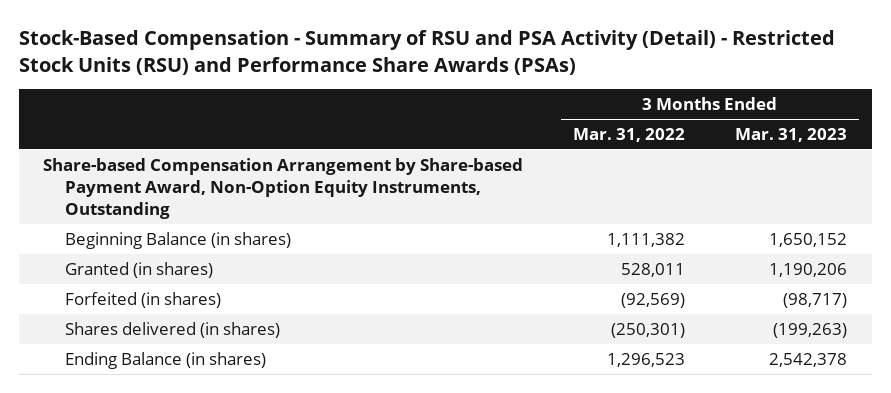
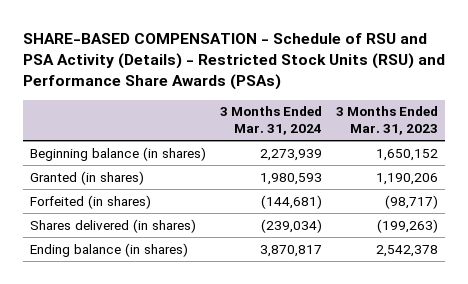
[18,30,835,75] Stock-Based Compensation - Summary of RSU and PSA Activity (Detail) - Restricted Stock Units (RSU) and Performance Share Awards (PSAs) -> [22,32,445,90] SHARE-BASED COMPENSATION - Schedule of RSU and PSA Activity (Details) - Restricted Stock Units (RSU) and Performance Share Awards (PSAs)
[573,128,686,143] Mar. 31, 2022 -> none
none -> [220,106,323,135] 3 Months Ended Mar. 31, 2024
[43,158,524,219] Share-based Compensation Arrangement by Share-based Payment Award, Non-Option Equity Instruments, Outstanding -> none
[65,232,292,250] Beginning Balance (in shares) -> [29,146,206,161] Beginning balance (in shares)
[65,352,267,370] Ending Balance (in shares) -> [29,242,188,257] Ending balance (in shares)

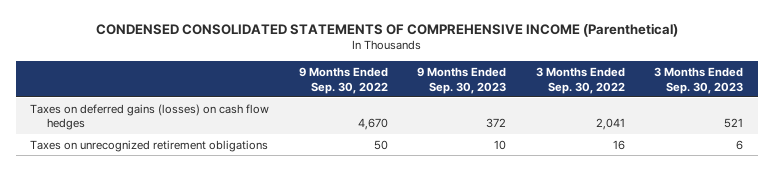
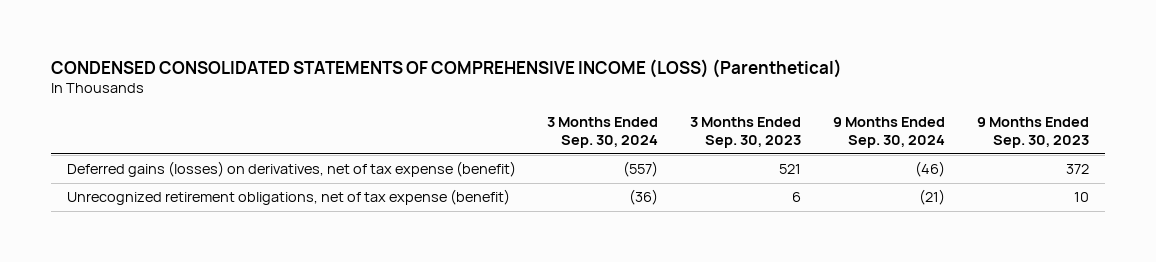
[95,22,678,37] CONDENSED CONSOLIDATED STATEMENTS OF COMPREHENSIVE INCOME (Parenthetical) -> [50,58,842,78] CONDENSED CONSOLIDATED STATEMENTS OF COMPREHENSIVE INCOME (LOSS) (Parenthetical)
[298,66,388,94] 9 Months Ended Sep. 30, 2022 -> none
[535,66,625,94] 3 Months Ended Sep. 30, 2022 -> none
none -> [547,117,659,149] 3 Months Ended Sep. 30, 2024
none -> [833,117,946,149] 9 Months Ended Sep. 30, 2024
[30,103,270,131] Taxes on deferred gains (losses) on cash flow hedges -> [66,161,516,178] Deferred gains (losses) on derivatives, net of tax expense (benefit)
[30,139,269,152] Taxes on unrecognized retirement obligations -> [66,189,510,206] Unrecognized retirement obligations, net of tax expense (benefit)

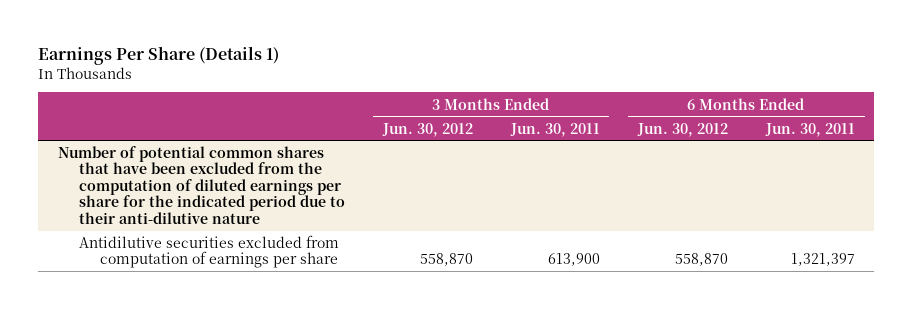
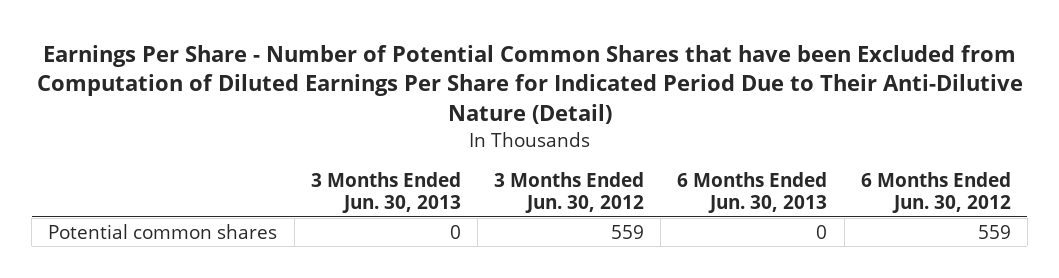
[38,45,280,65] Earnings Per Share (Details 1) -> [36,44,1023,125] Earnings Per Share - Number of Potential Common Shares that have been Excluded from Computation of Diluted Earnings Per Share for Indicated Period Due to Their Anti-Dilutive Nature (Detail)
[509,122,600,137] Jun. 30, 2011 -> none
[764,122,855,137] Jun. 30, 2011 -> none
none -> [310,172,461,214] 3 Months Ended Jun. 30, 2013
none -> [677,172,828,214] 6 Months Ended Jun. 30, 2013
[57,146,345,224] Number of potential common shares that have been excluded from the computation of diluted earnings per share for the indicated period due to their anti-dilutive nature -> none
[78,235,339,269] Antidilutive securities excluded from computation of earnings per share -> none
none -> [48,223,278,239] Potential common shares

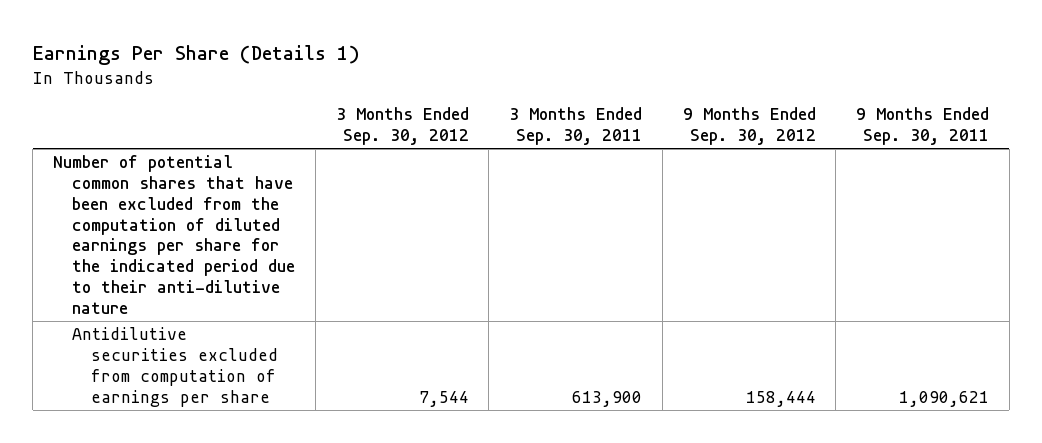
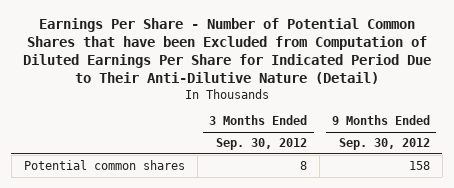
[32,45,360,66] Earnings Per Share (Details 1) -> [22,18,431,85] Earnings Per Share - Number of Potential Common Shares that have been Excluded from Computation of Diluted Earnings Per Share for Indicated Period Due to Their Anti-Dilutive Nature (Detail)
[509,107,643,146] 3 Months Ended Sep. 30, 2011 -> none
[856,107,990,146] 9 Months Ended Sep. 30, 2011 -> none
[53,155,296,314] Number of potential common shares that have been excluded from the computation of diluted earnings per share for the indicated period due to their anti-dilutive nature -> none
[72,327,279,407] Antidilutive securities excluded from computation of earnings per share -> none
none -> [23,160,185,171] Potential common shares

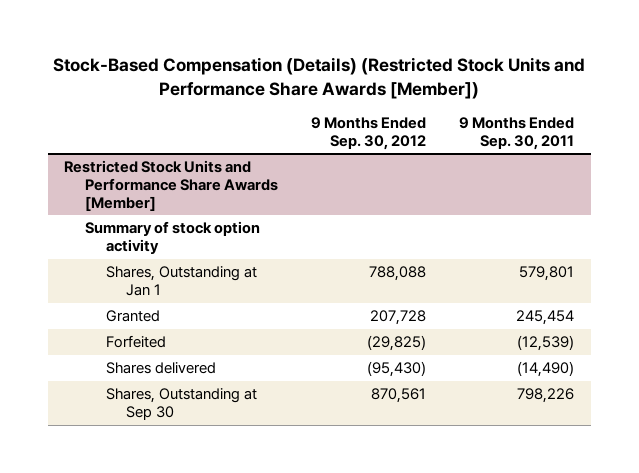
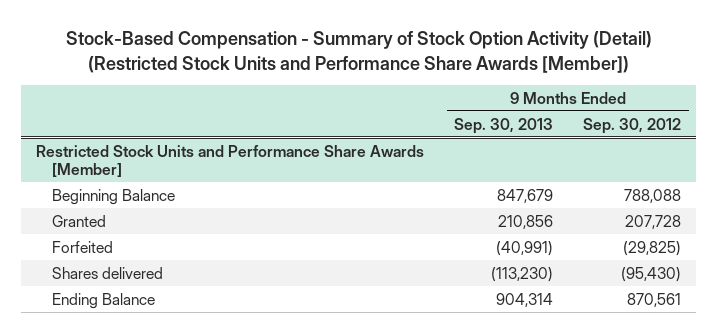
[53,57,586,99] Stock-Based Compensation (Details) (Restricted Stock Units and Performance Share Awards [Member]) -> [65,31,652,73] Stock-Based Compensation - Summary of Stock Option Activity (Detail) (Restricted Stock Units and Performance Share Awards [Member])
[459,116,575,150] 9 Months Ended Sep. 30, 2011 -> none
none -> [454,117,554,134] Sep. 30, 2013
[85,221,261,255] Summary of stock option activity -> none
[105,266,257,297] Shares, Outstanding at Jan 1 -> [52,188,176,205] Beginning Balance
[105,388,257,421] Shares, Outstanding at Sep 30 -> [52,292,156,309] Ending Balance

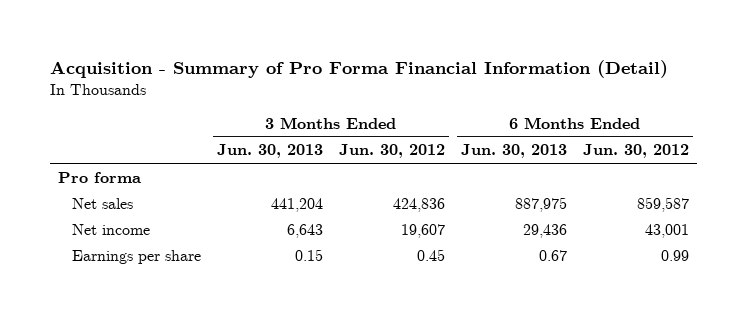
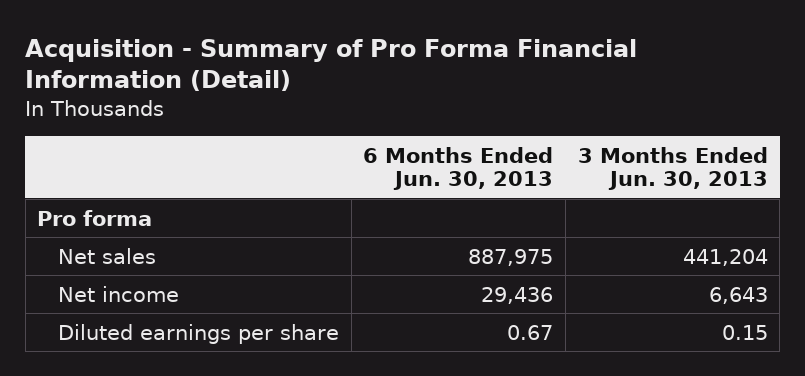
[339,144,446,159] Jun. 30, 2012 -> none
[582,144,689,159] Jun. 30, 2012 -> none
[72,249,202,264] Earnings per share -> [57,323,339,344] Diluted earnings per share

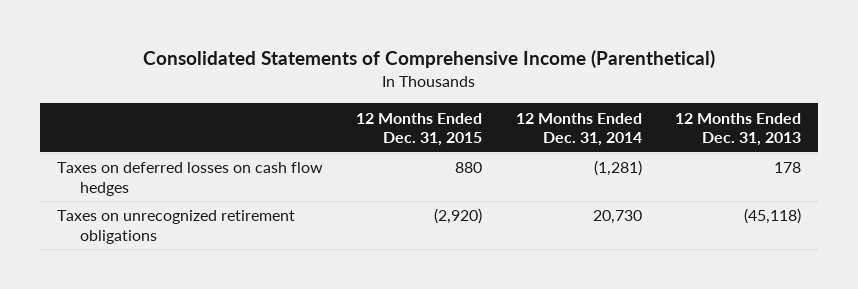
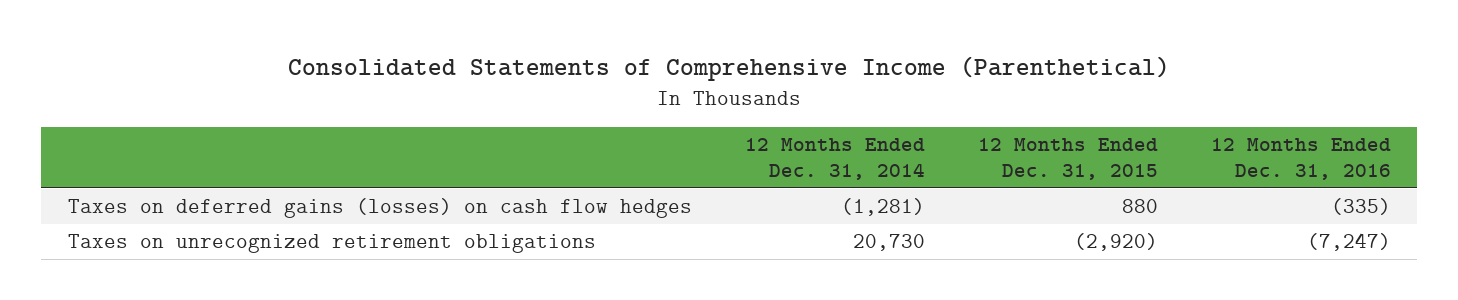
[675,112,802,146] 12 Months Ended Dec. 31, 2013 -> none
none -> [1210,138,1391,180] 12 Months Ended Dec. 31, 2016
[57,162,324,196] Taxes on deferred losses on cash flow hedges -> [67,198,692,219] Taxes on deferred gains (losses) on cash flow hedges

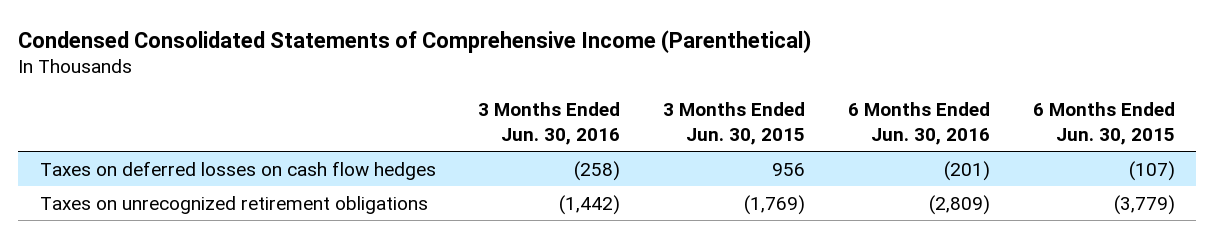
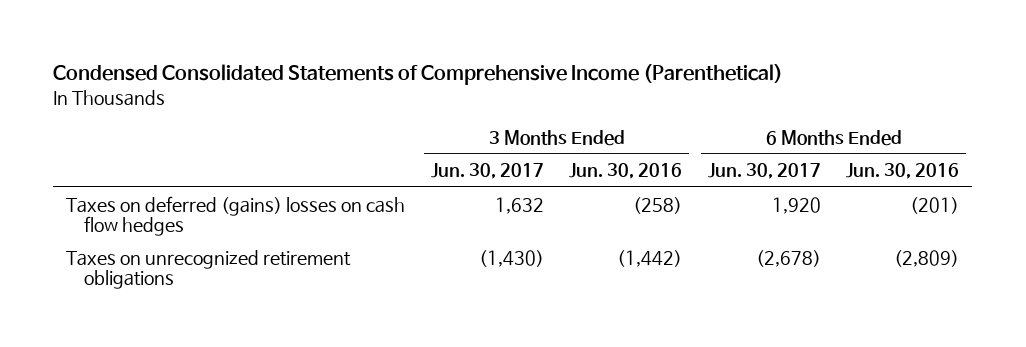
[663,102,806,145] 3 Months Ended Jun. 30, 2015 -> none
[1032,102,1175,145] 6 Months Ended Jun. 30, 2015 -> none
none -> [430,163,544,180] Jun. 30, 2017
none -> [707,163,821,180] Jun. 30, 2017
[39,160,436,180] Taxes on deferred losses on cash flow hedges -> [66,195,406,237] Taxes on deferred (gains) losses on cash flow hedges

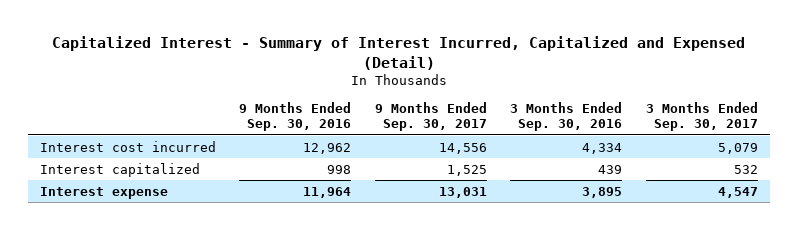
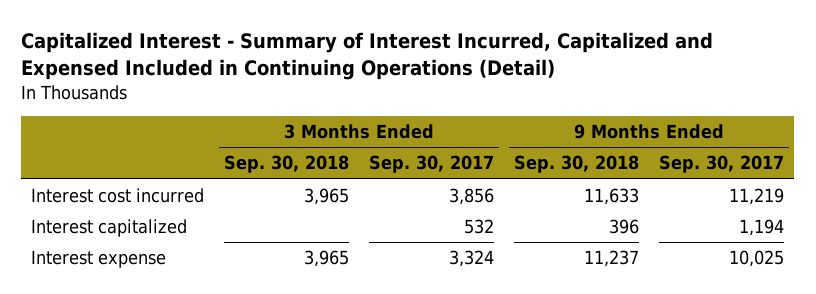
[51,35,745,70] Capitalized Interest - Summary of Interest Incurred, Capitalized and Expensed (Detail) -> [21,32,714,81] Capitalized Interest - Summary of Interest Incurred, Capitalized and Expensed Included in Continuing Operations (Detail)
[239,102,352,132] 9 Months Ended Sep. 30, 2016 -> none
[510,102,623,132] 3 Months Ended Sep. 30, 2016 -> none
none -> [224,155,350,174] Sep. 30, 2018
none -> [514,155,640,174] Sep. 30, 2018
[438,142,487,154] 14,556 -> [729,187,785,205] 11,219
[718,142,759,154] 5,079 -> [449,187,495,205] 3,856
[446,164,487,176] 1,525 -> [739,218,785,236] 1,194
[438,186,487,198] 13,031 -> [729,249,785,267] 10,025
[718,186,759,198] 4,547 -> [449,249,495,267] 3,324

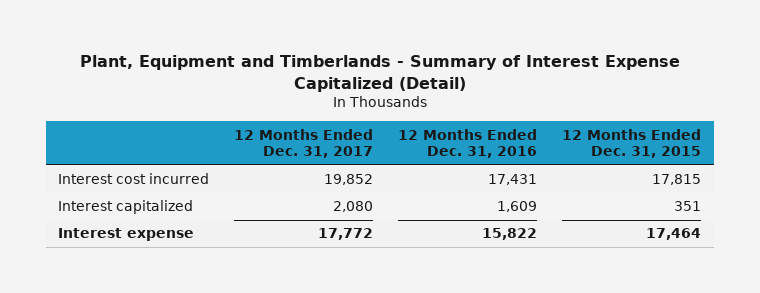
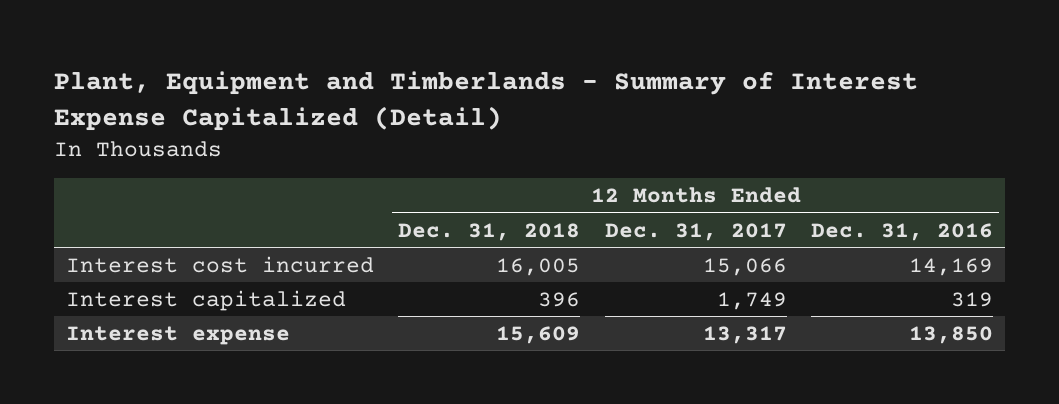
[562,128,702,159] 12 Months Ended Dec. 31, 2015 -> none
none -> [398,222,581,241] Dec. 31, 2018
[324,174,374,186] 19,852 -> [702,257,787,276] 15,066
[488,174,538,186] 17,431 -> [908,257,993,276] 14,169
[333,201,374,213] 2,080 -> [716,291,787,310] 1,749
[497,201,538,213] 1,609 -> [950,291,993,307] 319
[318,228,374,241] 17,772 -> [702,325,787,344] 13,317
[482,228,538,241] 15,822 -> [908,325,993,344] 13,850

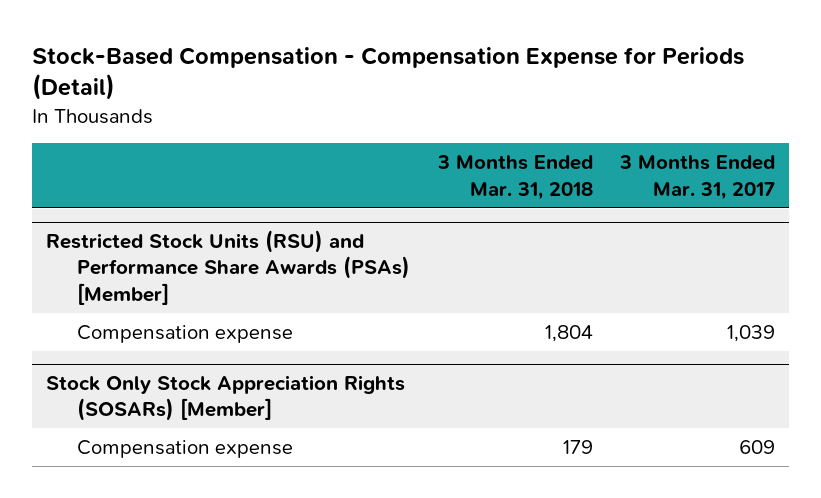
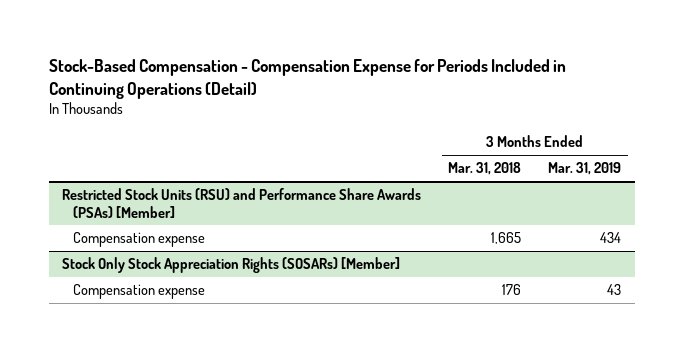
[32,46,745,101] Stock-Based Compensation - Compensation Expense for Periods (Detail) -> [49,58,567,99] Stock-Based Compensation - Compensation Expense for Periods Included in Continuing Operations (Detail)
[619,155,776,200] 3 Months Ended Mar. 31, 2017 -> none
none -> [548,162,622,176] Mar. 31, 2019
[544,324,593,342] 1,804 -> [491,232,522,245] 1,665
[562,439,593,454] 179 -> [502,284,522,296] 176

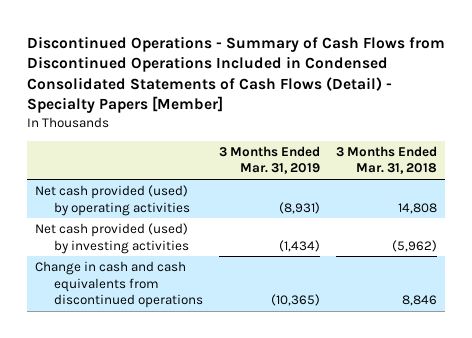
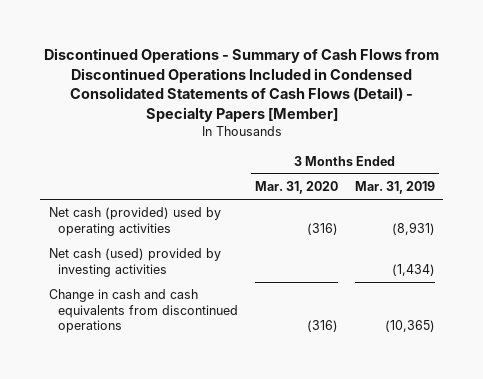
[336,145,438,175] 3 Months Ended Mar. 31, 2018 -> none
none -> [254,181,338,195] Mar. 31, 2020
[34,185,190,216] Net cash provided (used) by operating activities -> [48,207,221,236] Net cash (provided) used by operating activities
[34,223,189,254] Net cash provided (used) by investing activities -> [48,248,221,277] Net cash (used) provided by investing activities

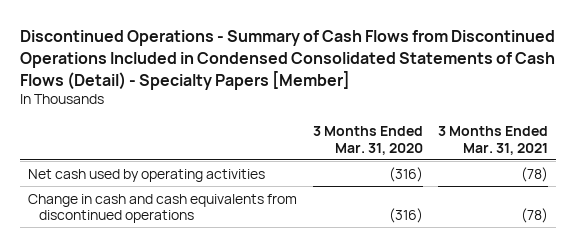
[354,181,435,195] Mar. 31, 2019 -> none
none -> [438,126,549,155] 3 Months Ended Mar. 31, 2021
[48,248,221,277] Net cash (used) provided by investing activities -> none
[48,207,221,236] Net cash (provided) used by operating activities -> [28,168,266,182] Net cash used by operating activities

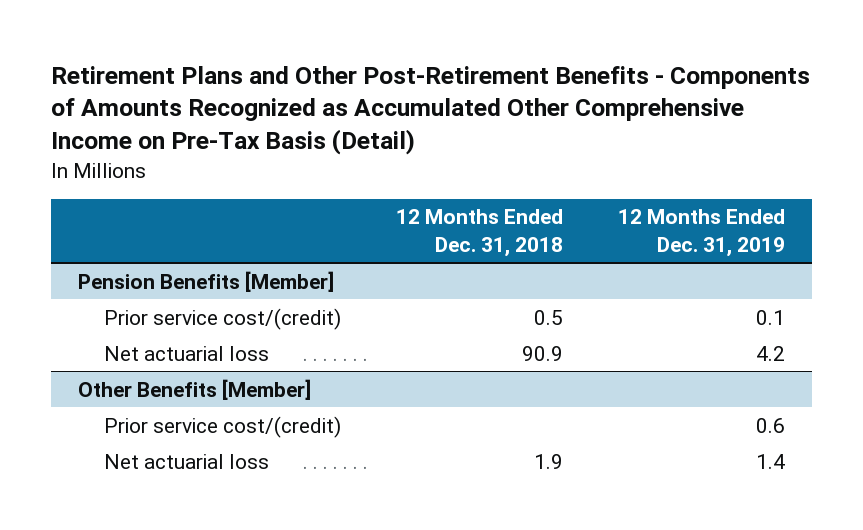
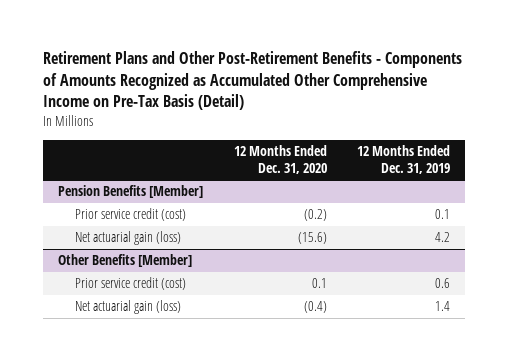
[395,209,563,257] 12 Months Ended Dec. 31, 2018 -> none
none -> [233,144,327,174] 12 Months Ended Dec. 31, 2020
[103,307,341,330] Prior service cost/(credit) -> [74,208,186,222] Prior service credit (cost)
[103,345,269,361] Net actuarial loss -> [74,231,181,246] Net actuarial gain (loss)
[103,415,341,438] Prior service cost/(credit) -> [74,277,186,291] Prior service credit (cost)
[103,453,269,469] Net actuarial loss -> [74,300,181,315] Net actuarial gain (loss)

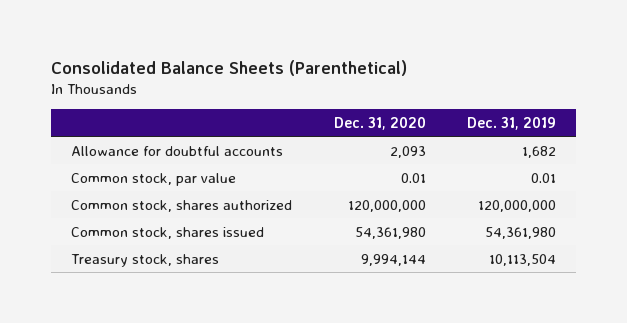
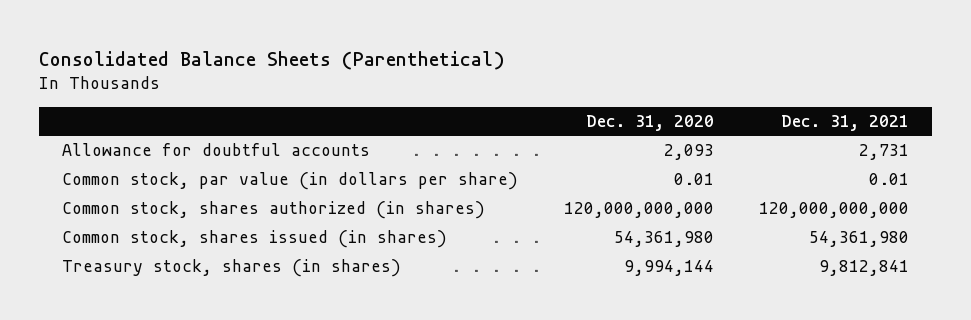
[466,116,556,130] Dec. 31, 2019 -> none
none -> [781,114,910,131] Dec. 31, 2021
[71,172,237,186] Common stock, par value -> [61,172,518,191] Common stock, par value (in dollars per share)
[71,199,293,212] Common stock, shares authorized -> [61,201,485,220] Common stock, shares authorized (in shares)
[347,199,426,212] 120,000,000 -> [563,202,714,219] 120,000,000,000
[71,226,265,239] Common stock, shares issued -> [61,230,447,249] Common stock, shares issued (in shares)
[71,253,220,267] Treasury stock, shares -> [61,259,401,278] Treasury stock, shares (in shares)

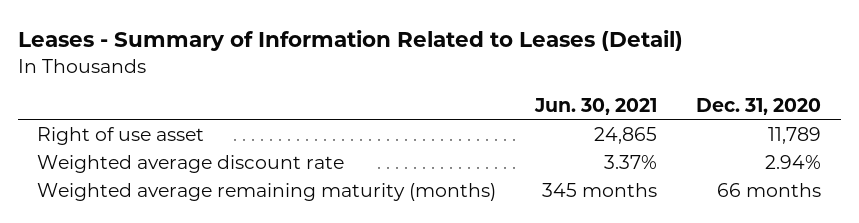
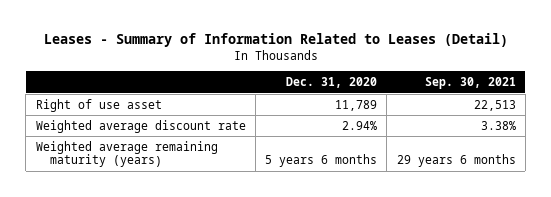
[534,98,658,116] Jun. 30, 2021 -> none
none -> [424,77,516,90] Sep. 30, 2021
[37,183,497,202] Weighted average remaining maturity (months) -> [35,140,218,168] Weighted average remaining maturity (years)
[717,183,822,198] 66 months -> [265,154,378,168] 5 years 6 months

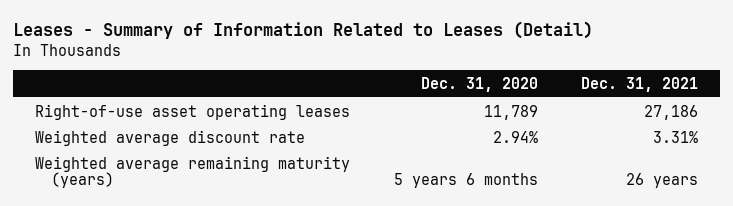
[424,77,516,90] Sep. 30, 2021 -> none
none -> [581,76,699,92] Dec. 31, 2021
[35,98,162,112] Right of use asset -> [35,103,351,120] Right-of-use asset operating leases

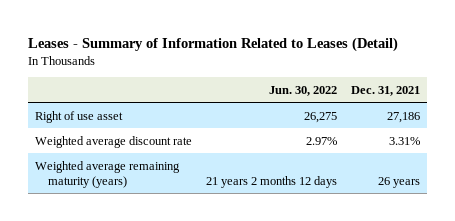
[420,76,538,92] Dec. 31, 2020 -> none
none -> [268,85,337,96] Jun. 30, 2022
[35,103,351,120] Right-of-use asset operating leases -> [34,110,123,123] Right of use asset

